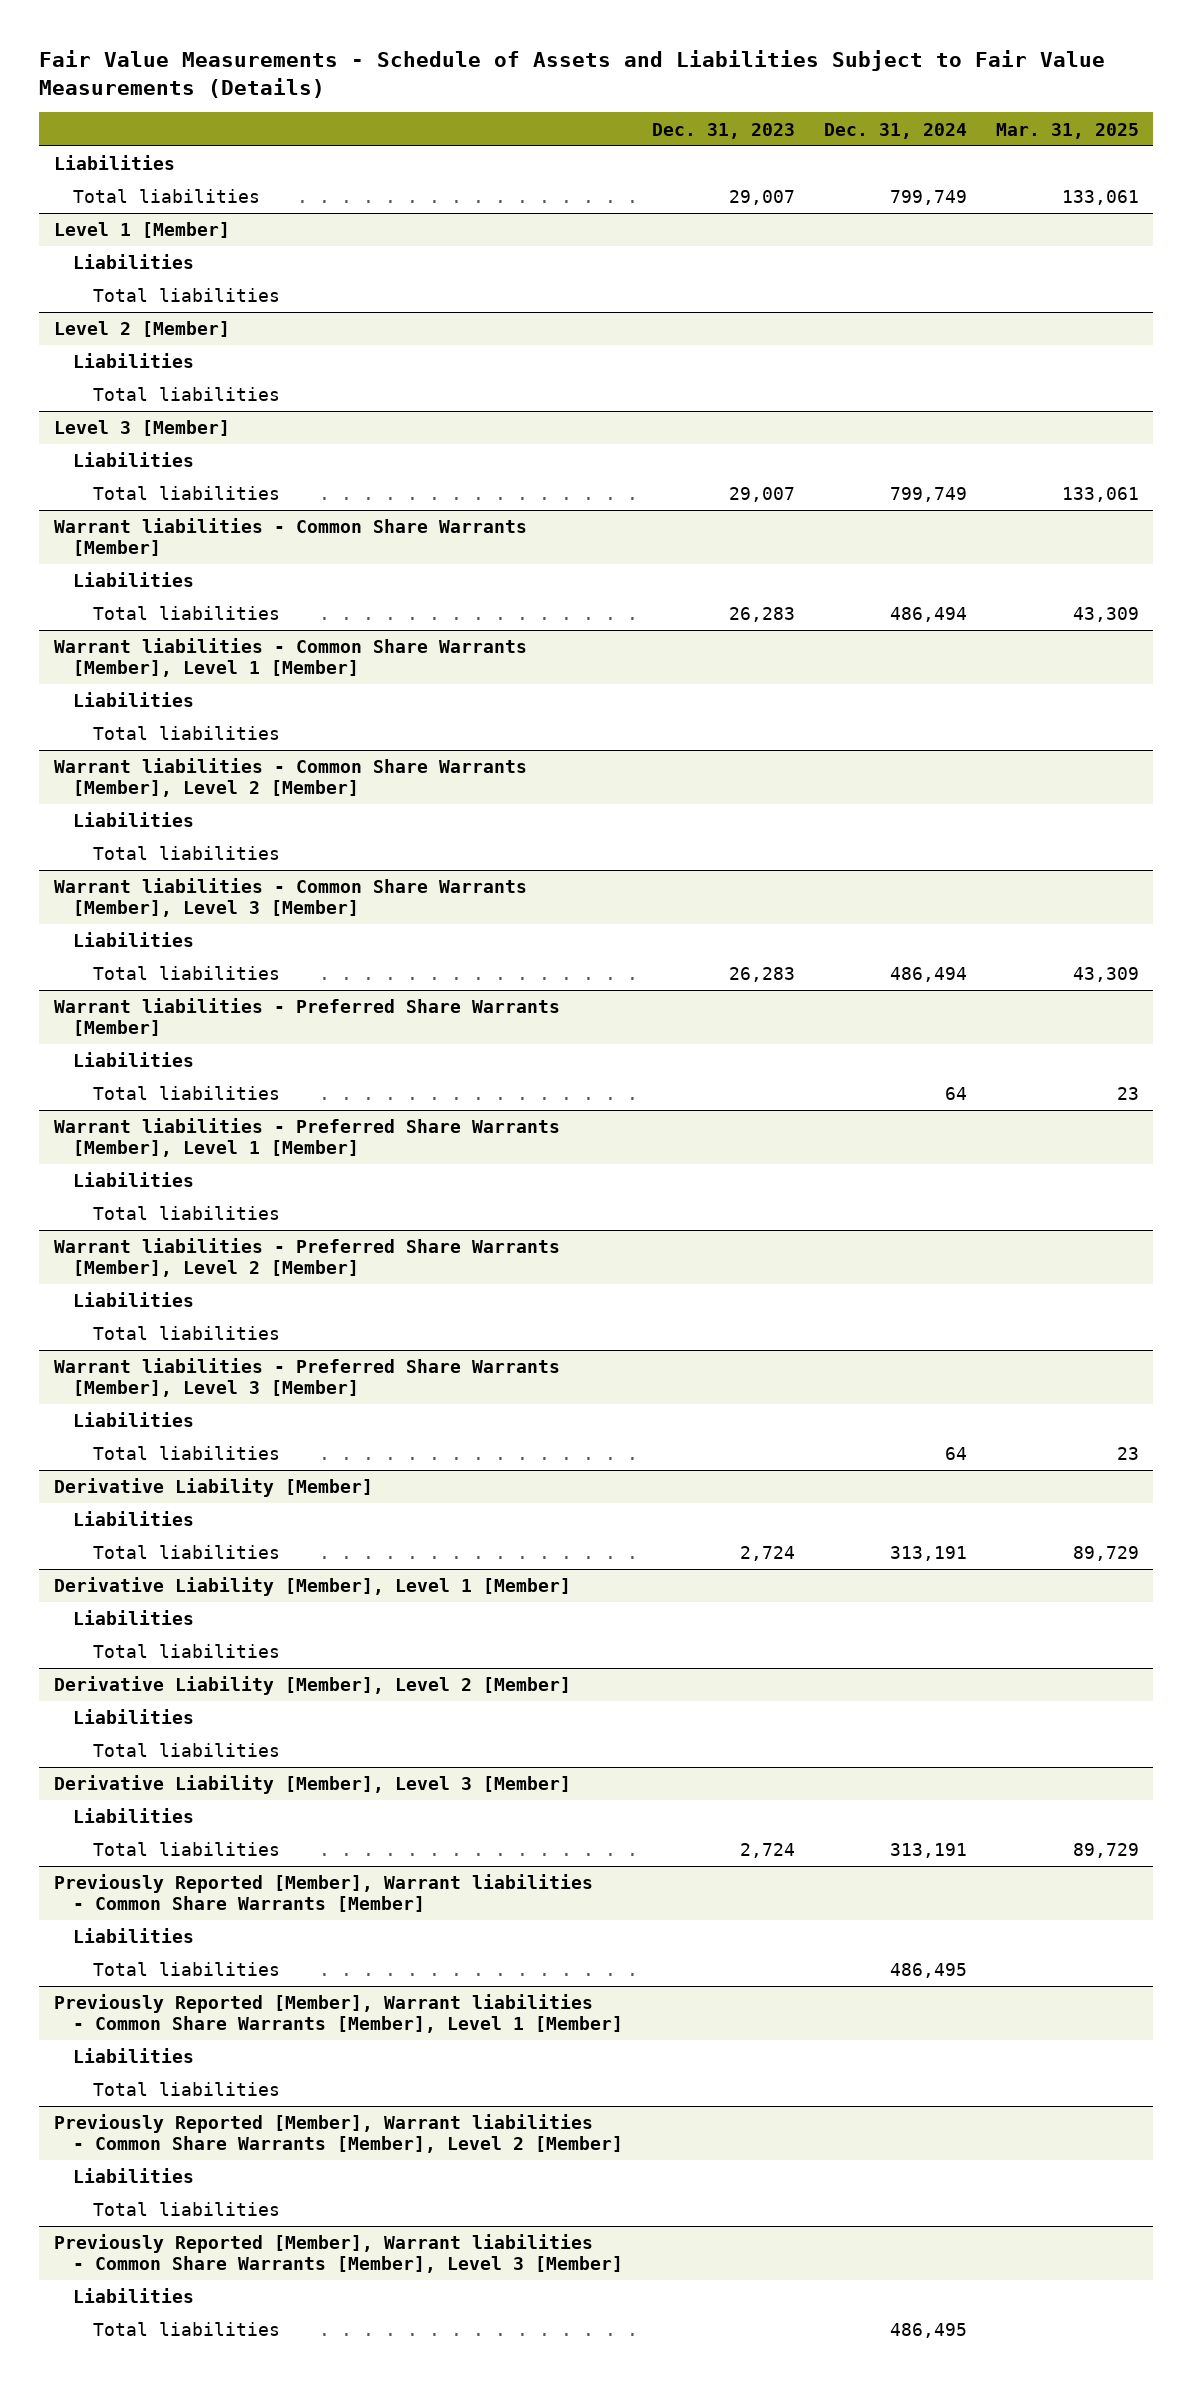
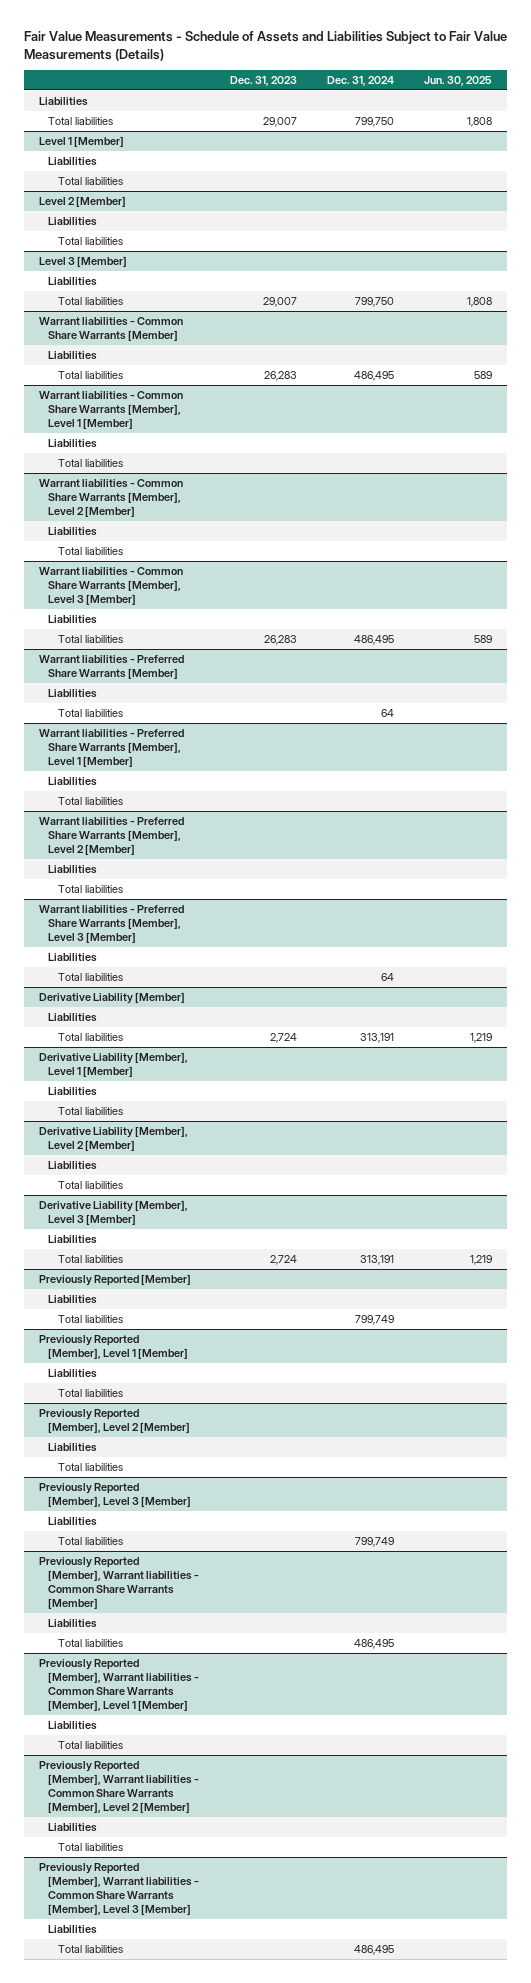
[995,122,1139,139] Mar. 31, 2025 -> none
none -> [424,75,493,86] Jun. 30, 2025
[889,190,967,206] 799,749 -> [354,117,394,128] 799,750
[889,487,967,503] 799,749 -> [354,297,394,308] 799,750
[889,607,967,623] 486,494 -> [353,371,394,382] 486,495
[889,967,967,983] 486,494 -> [353,635,394,646] 486,495
none -> [39,1274,192,1287] Previously Reported [Member]
none -> [48,1295,98,1305] Liabilities
none -> [57,1315,123,1324] Total liabilities
none -> [39,1335,189,1360] Previously Reported [Member], Level 1 [Member]
none -> [48,1369,98,1379] Liabilities
none -> [57,1389,123,1398] Total liabilities
none -> [39,1409,191,1434] Previously Reported [Member], Level 2 [Member]
none -> [48,1443,98,1453] Liabilities
none -> [57,1463,123,1472] Total liabilities
none -> [39,1483,192,1508] Previously Reported [Member], Level 3 [Member]
none -> [48,1517,98,1527] Liabilities
none -> [57,1537,123,1546] Total liabilities

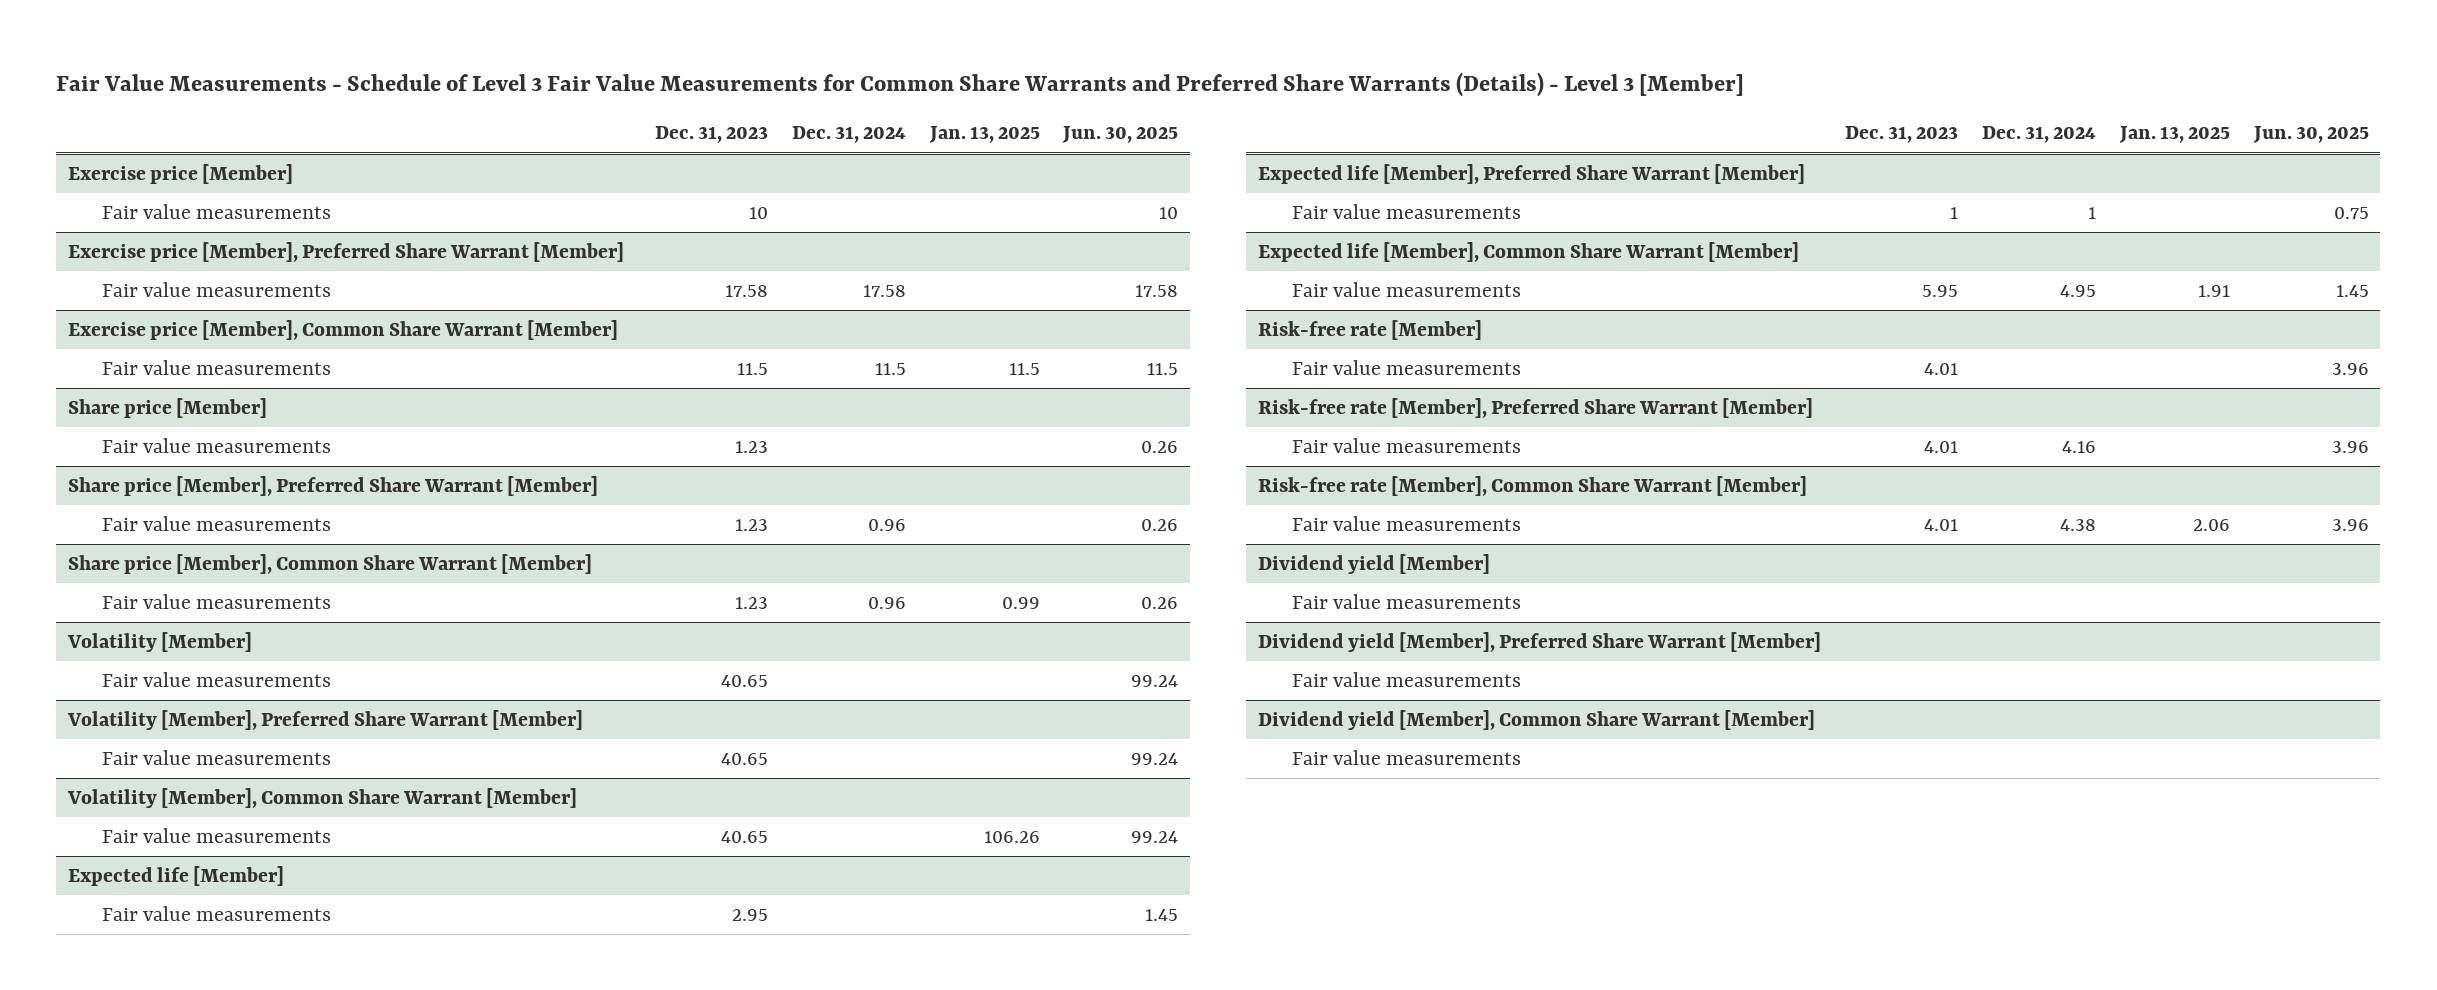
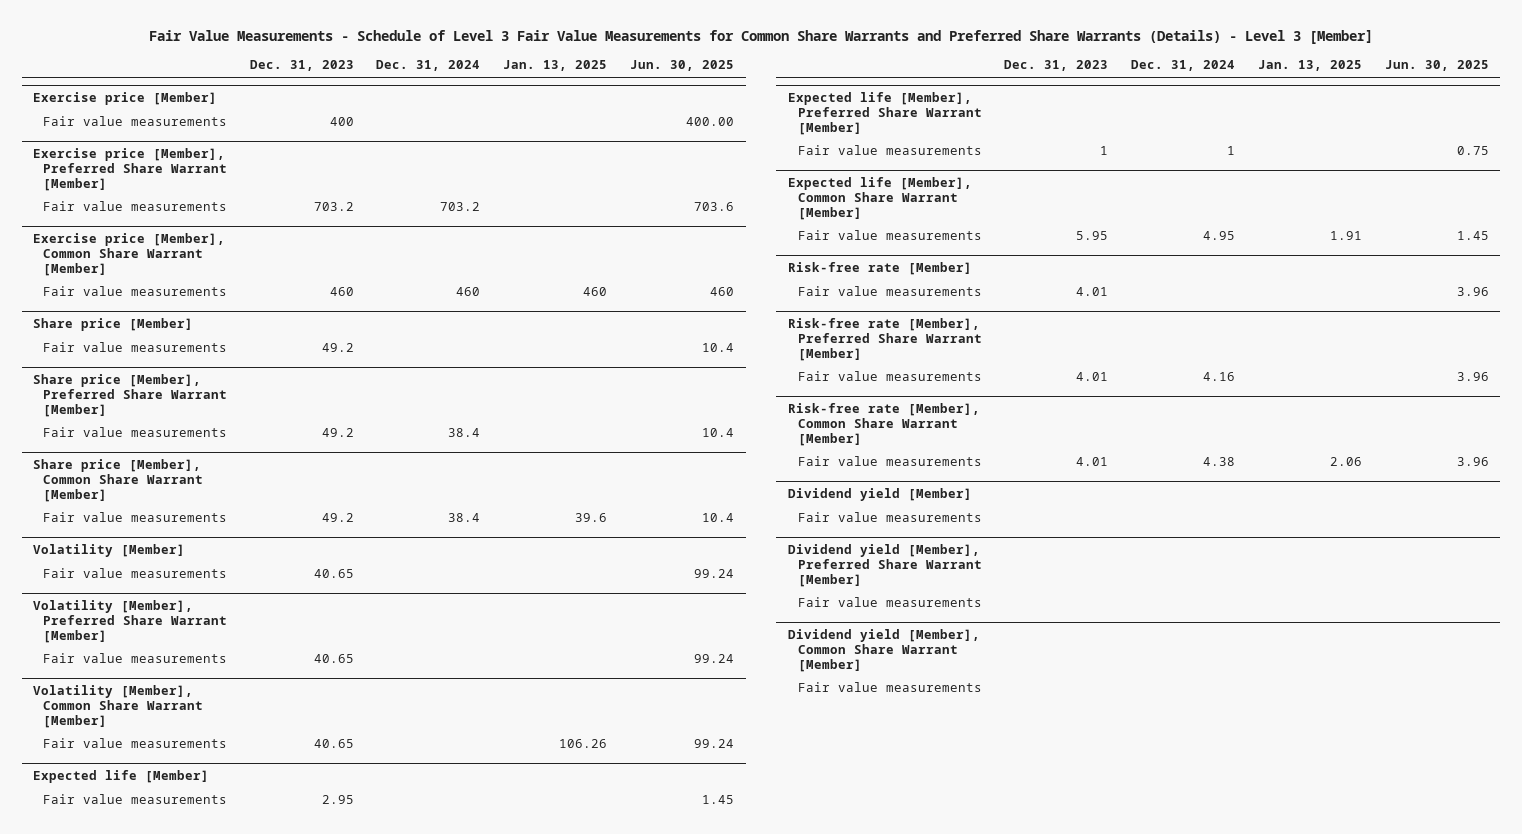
[748,207,768,220] 10 -> [329,117,354,127] 400
[1159,207,1179,220] 10 -> [686,117,735,127] 400.00
[724,285,768,298] 17.58 -> [313,202,354,212] 703.2
[862,285,906,298] 17.58 -> [440,202,481,212] 703.2
[1135,285,1179,298] 17.58 -> [694,202,735,212] 703.6
[736,363,768,376] 11.5 -> [329,287,354,297] 460
[874,363,906,376] 11.5 -> [456,287,481,297] 460
[1008,363,1040,376] 11.5 -> [583,287,608,297] 460
[1147,363,1179,376] 11.5 -> [710,287,735,297] 460
[734,441,768,454] 1.23 -> [321,343,354,353] 49.2
[1141,441,1179,454] 0.26 -> [702,343,735,353] 10.4
[734,519,768,532] 1.23 -> [321,428,354,438] 49.2
[867,519,906,532] 0.96 -> [448,428,481,438] 38.4
[1141,519,1179,532] 0.26 -> [702,428,735,438] 10.4
[734,597,768,610] 1.23 -> [321,513,354,523] 49.2
[867,597,906,610] 0.96 -> [448,513,481,523] 38.4
[1001,597,1040,610] 0.99 -> [575,513,608,523] 39.6
[1141,597,1179,610] 0.26 -> [702,513,735,523] 10.4

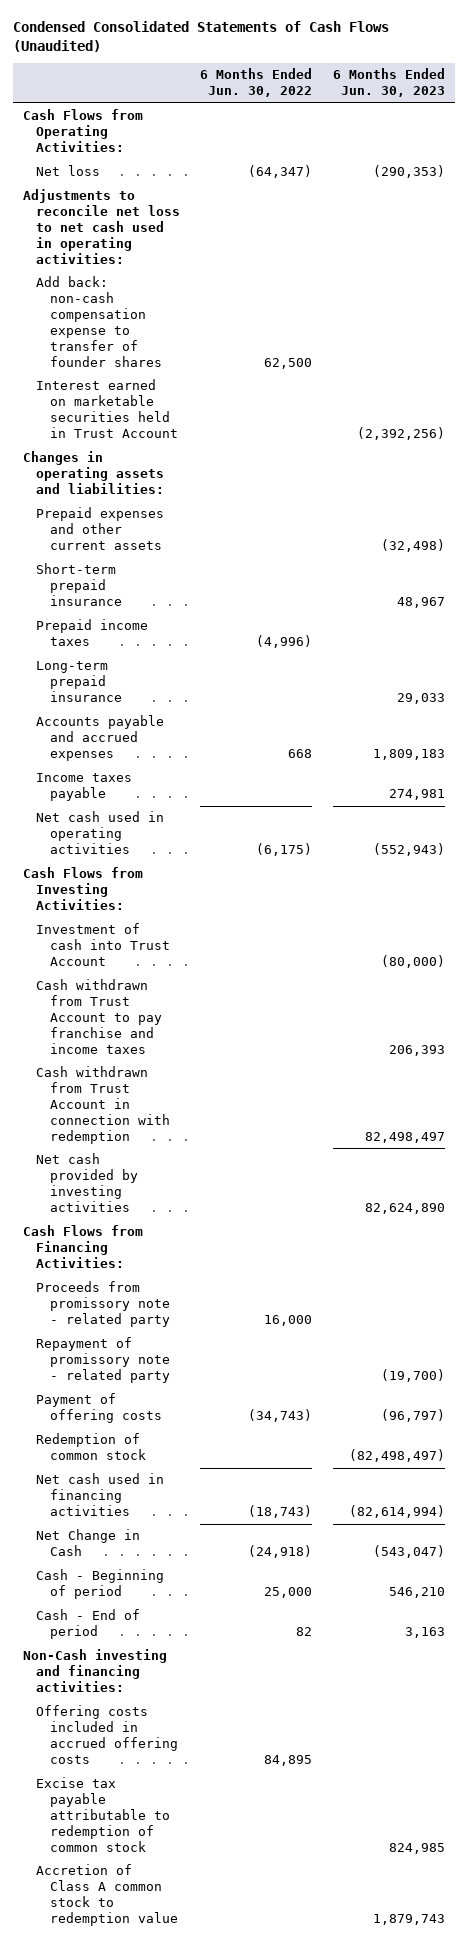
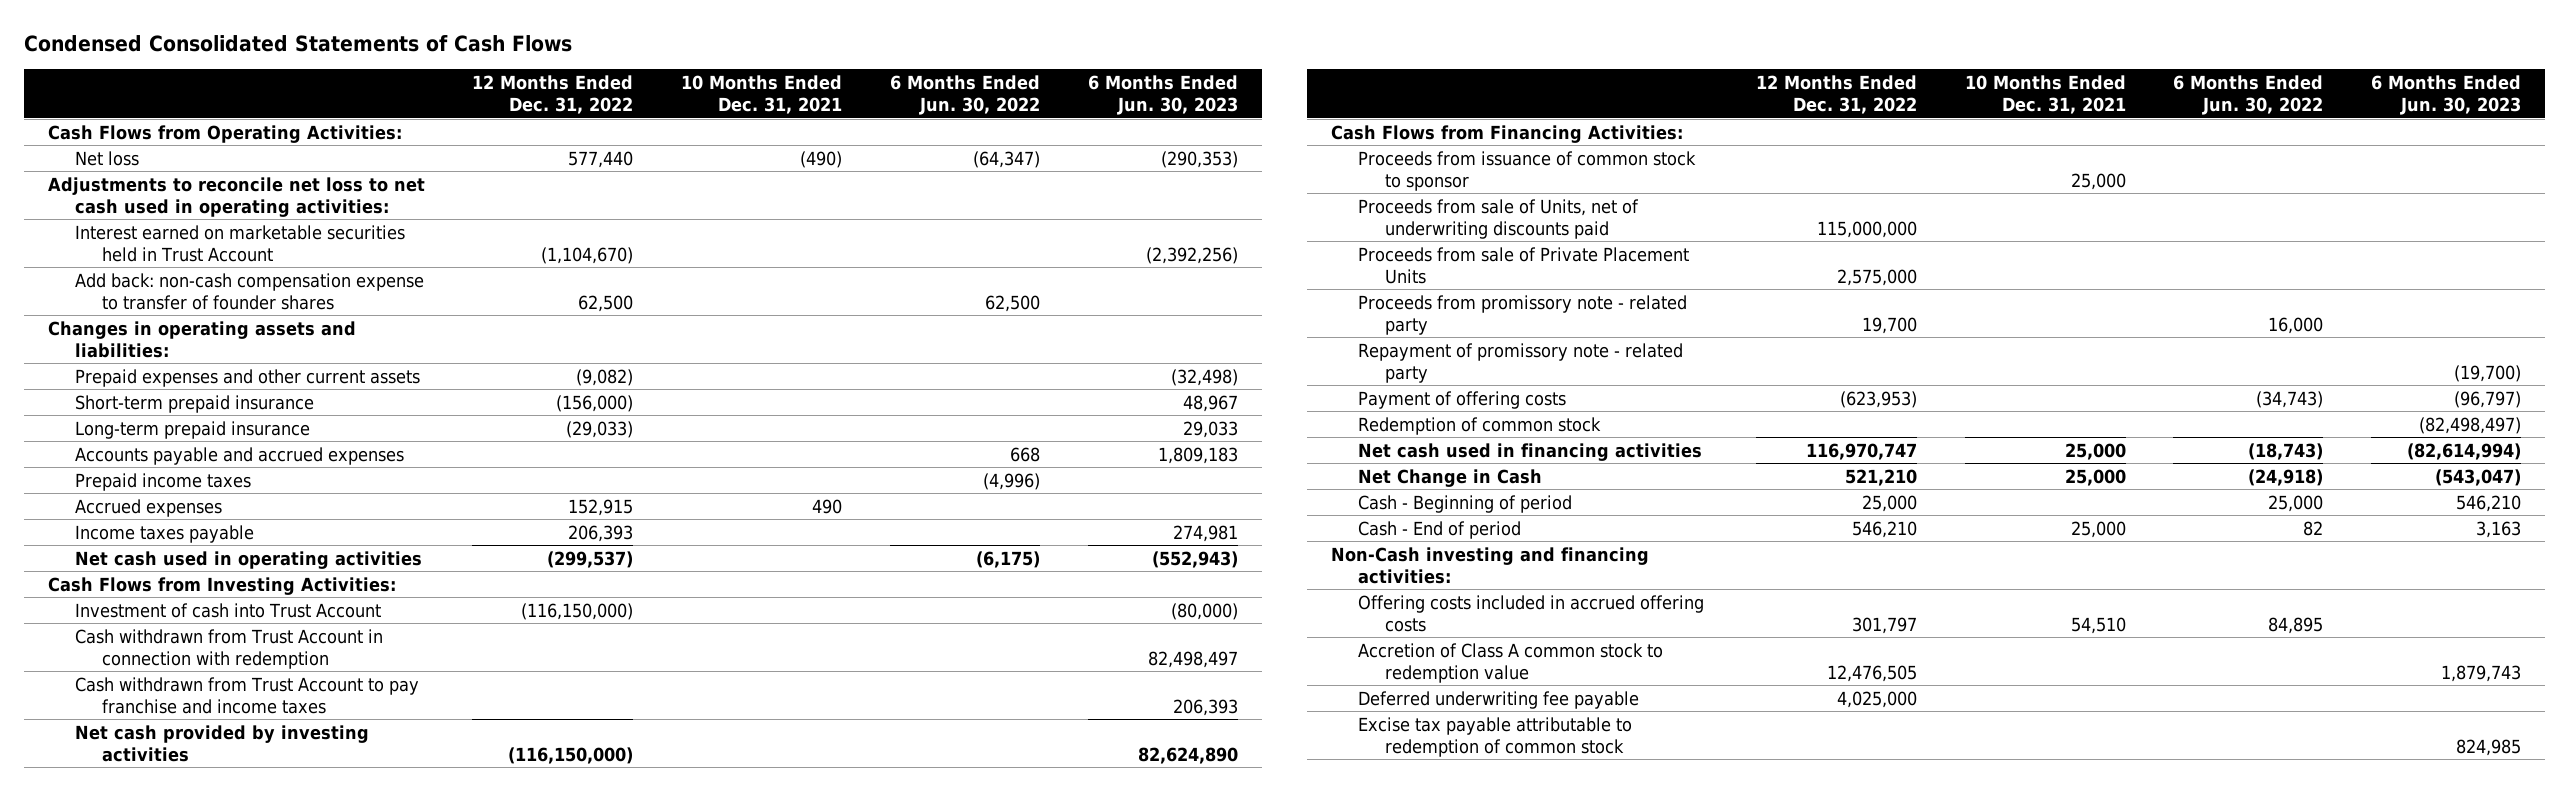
[12,20,389,52] Condensed Consolidated Statements of Cash Flows (Unaudited) -> [23,35,572,53] Condensed Consolidated Statements of Cash Flows
none -> [472,74,634,114] 12 Months Ended Dec. 31, 2022
none -> [681,74,843,114] 10 Months Ended Dec. 31, 2021
[36,276,162,367] Add back: non-cash compensation expense to transfer of founder shares -> [74,272,424,310] Add back: non-cash compensation expense to transfer of founder shares
[36,619,149,647] Prepaid income taxes -> [74,472,251,491] Prepaid income taxes
none -> [74,498,222,517] Accrued expenses
[36,979,162,1054] Cash withdrawn from Trust Account to pay franchise and income taxes -> [74,676,419,714] Cash withdrawn from Trust Account to pay franchise and income taxes
none -> [1357,150,1696,191] Proceeds from issuance of common stock to sponsor
none -> [1357,198,1639,239] Proceeds from sale of Units, net of underwriting discounts paid
none -> [1357,246,1689,284] Proceeds from sale of Private Placement Units
none -> [1357,690,1639,709] Deferred underwriting fee payable
[36,1777,170,1852] Excise tax payable attributable to redemption of common stock -> [1357,716,1632,757] Excise tax payable attributable to redemption of common stock

